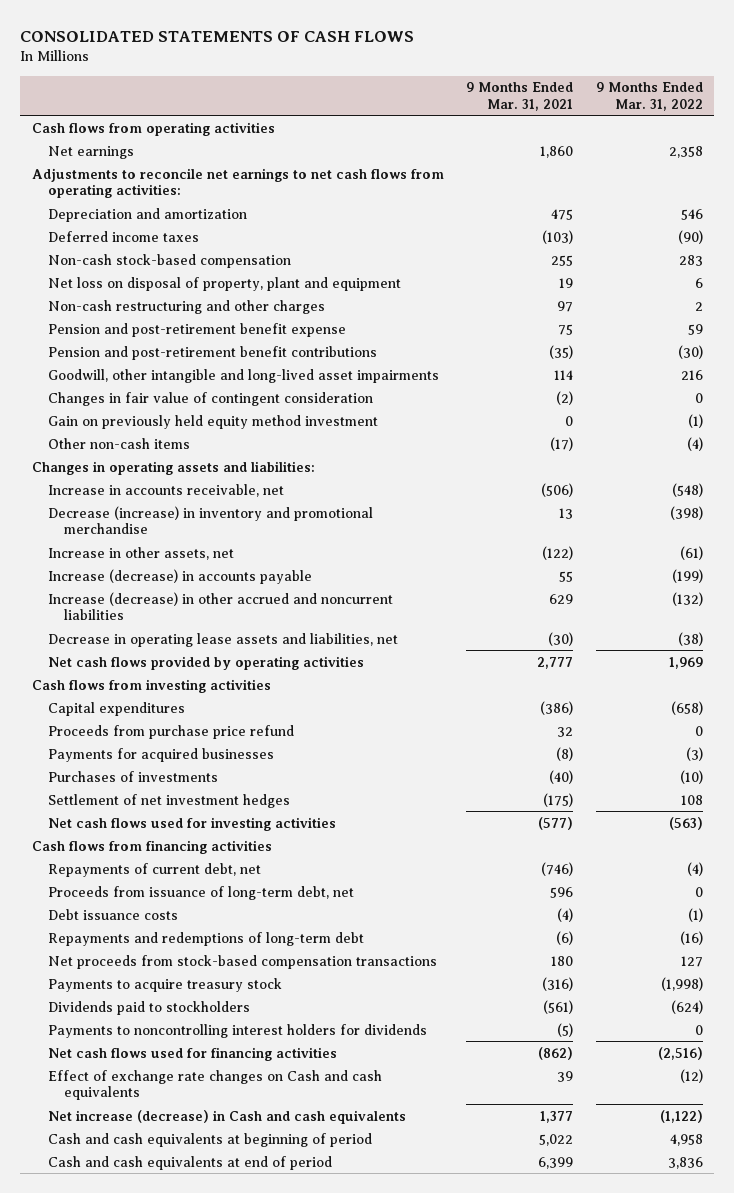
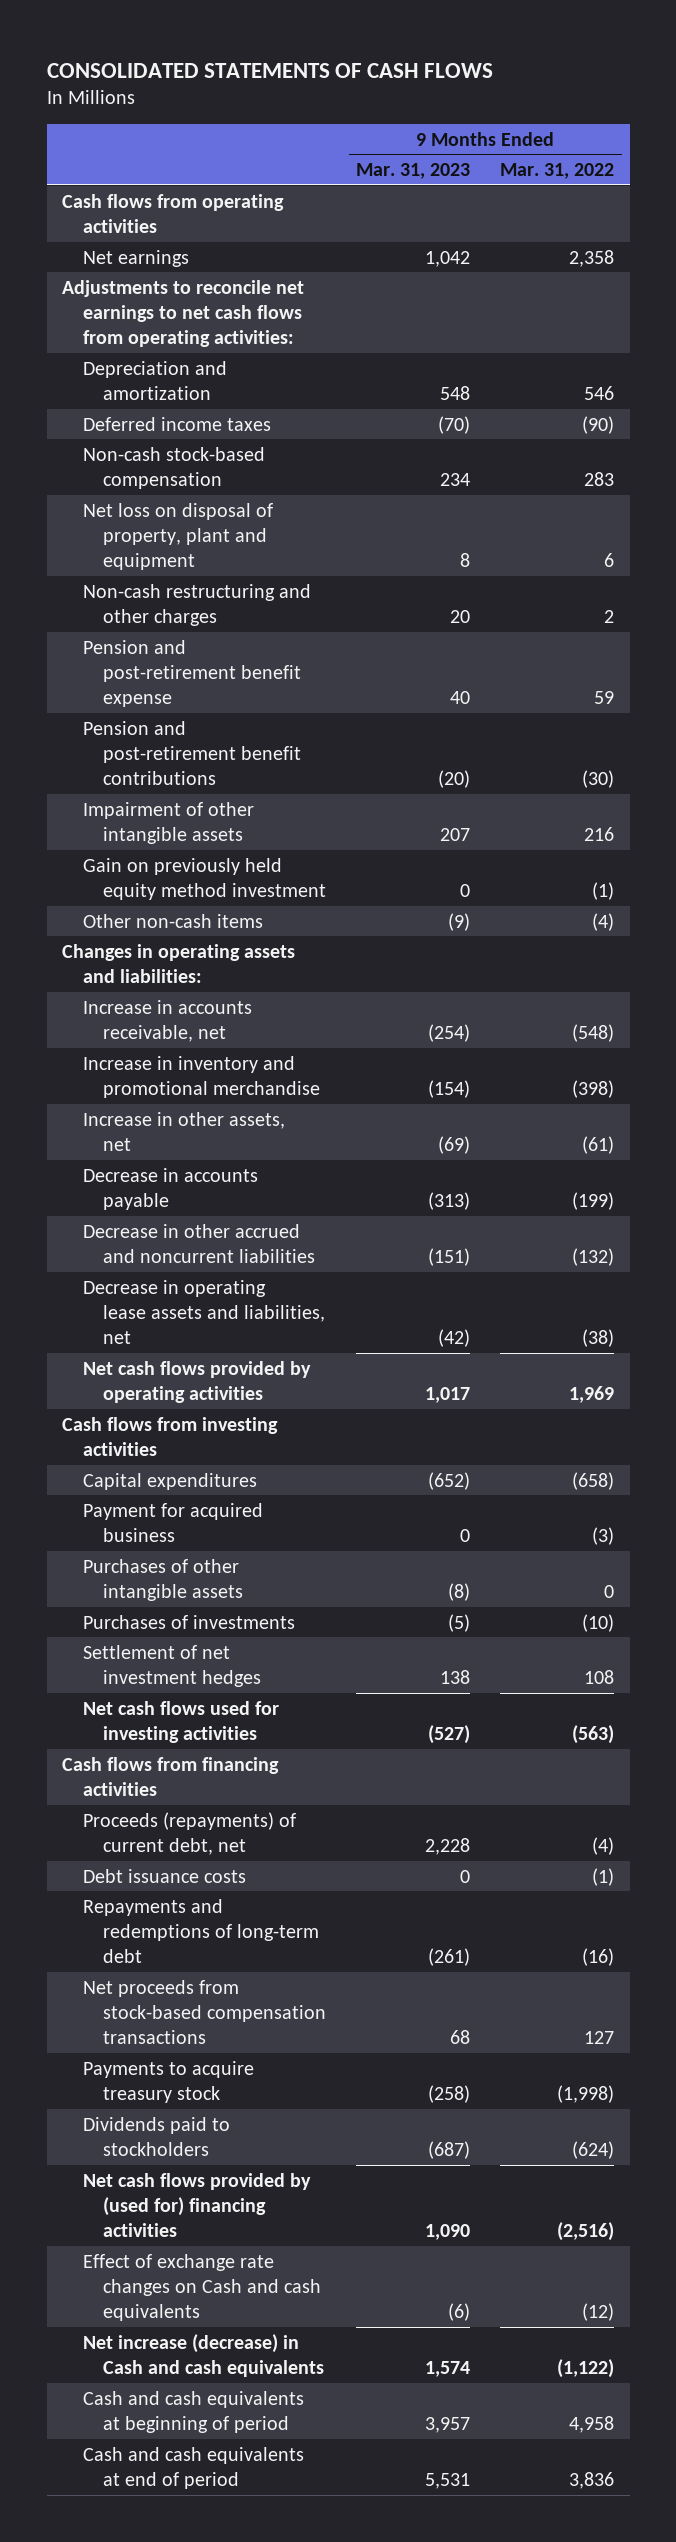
[466,82,574,111] 9 Months Ended Mar. 31, 2021 -> none
none -> [356,163,471,180] Mar. 31, 2023
[47,391,373,406] Changes in fair value of contingent consideration -> none
[47,368,439,383] Goodwill, other intangible and long-lived asset impairments -> [82,801,254,844] Impairment of other intangible assets
[47,505,373,534] Decrease (increase) in inventory and promotional merchandise -> [82,1055,321,1098] Increase in inventory and promotional merchandise
[47,568,312,584] Increase (decrease) in accounts payable -> [82,1167,258,1210] Decrease in accounts payable
[47,591,393,620] Increase (decrease) in other accrued and noncurrent liabilities -> [82,1223,316,1263] Decrease in other accrued and noncurrent liabilities
[47,724,294,739] Proceeds from purchase price refund -> none
[47,747,274,762] Payments for acquired businesses -> [82,1502,263,1542] Payment for acquired business
none -> [82,1558,244,1601] Purchases of other intangible assets
[47,885,354,900] Proceeds from issuance of long-term debt, net -> none
[47,862,261,877] Repayments of current debt, net -> [82,1811,296,1855] Proceeds (repayments) of current debt, net
[47,1023,427,1038] Payments to noncontrolling interest holders for dividends -> none
[47,1046,337,1061] Net cash flows used for financing activities -> [82,2172,311,2238] Net cash flows provided by (used for) financing activities

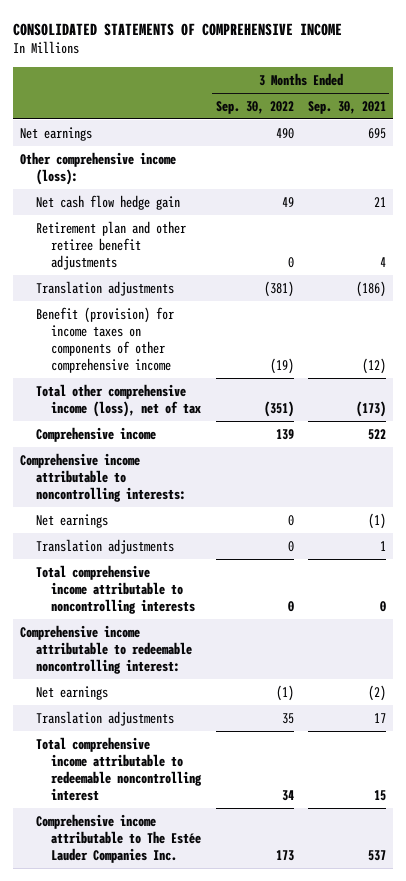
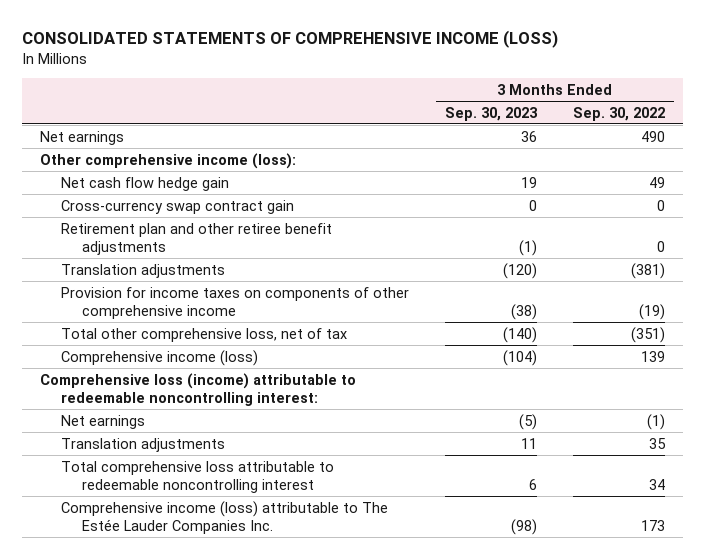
[13,22,343,36] CONSOLIDATED STATEMENTS OF COMPREHENSIVE INCOME -> [21,30,558,49] CONSOLIDATED STATEMENTS OF COMPREHENSIVE INCOME (LOSS)
[307,100,386,114] Sep. 30, 2021 -> none
none -> [444,106,538,121] Sep. 30, 2023
none -> [60,199,294,214] Cross-currency swap contract gain
[20,452,186,502] Comprehensive income attributable to noncontrolling interests: -> none
[35,513,108,528] Net earnings -> none
[35,538,174,554] Translation adjustments -> none
[35,564,196,614] Total comprehensive income attributable to noncontrolling interests -> none
[35,306,174,373] Benefit (provision) for income taxes on components of other comprehensive income -> [60,286,409,319] Provision for income taxes on components of other comprehensive income
[35,383,202,417] Total other comprehensive income (loss), net of tax -> [60,327,347,342] Total other comprehensive loss, net of tax
[35,426,156,442] Comprehensive income -> [60,349,258,366] Comprehensive income (loss)
[20,624,192,674] Comprehensive income attributable to redeemable noncontrolling interest: -> [39,372,356,406] Comprehensive loss (income) attributable to redeemable noncontrolling interest:
[35,736,203,801] Total comprehensive income attributable to redeemable noncontrolling interest -> [60,460,334,493] Total comprehensive loss attributable to redeemable noncontrolling interest
[35,813,202,863] Comprehensive income attributable to The Estée Lauder Companies Inc. -> [60,500,388,534] Comprehensive income (loss) attributable to The Estée Lauder Companies Inc.

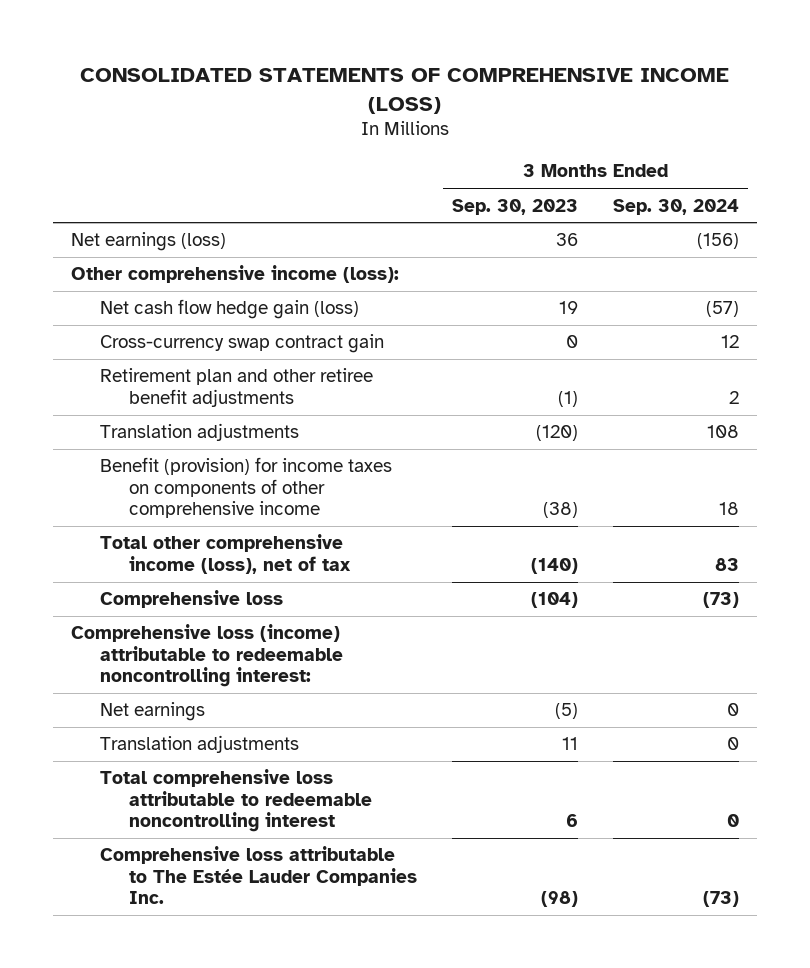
[573,106,666,121] Sep. 30, 2022 -> none
none -> [613,198,740,215] Sep. 30, 2024
[39,130,124,145] Net earnings -> [70,232,226,252] Net earnings (loss)
[60,176,229,191] Net cash flow hedge gain -> [99,299,359,320] Net cash flow hedge gain (loss)
[60,286,409,319] Provision for income taxes on components of other comprehensive income -> [99,457,392,519] Benefit (provision) for income taxes on components of other comprehensive income
[60,327,347,342] Total other comprehensive loss, net of tax -> [99,534,352,574] Total other comprehensive income (loss), net of tax
[60,349,258,366] Comprehensive income (loss) -> [99,590,283,609] Comprehensive loss
[60,500,388,534] Comprehensive income (loss) attributable to The Estée Lauder Companies Inc. -> [99,846,418,905] Comprehensive loss attributable to The Estée Lauder Companies Inc.

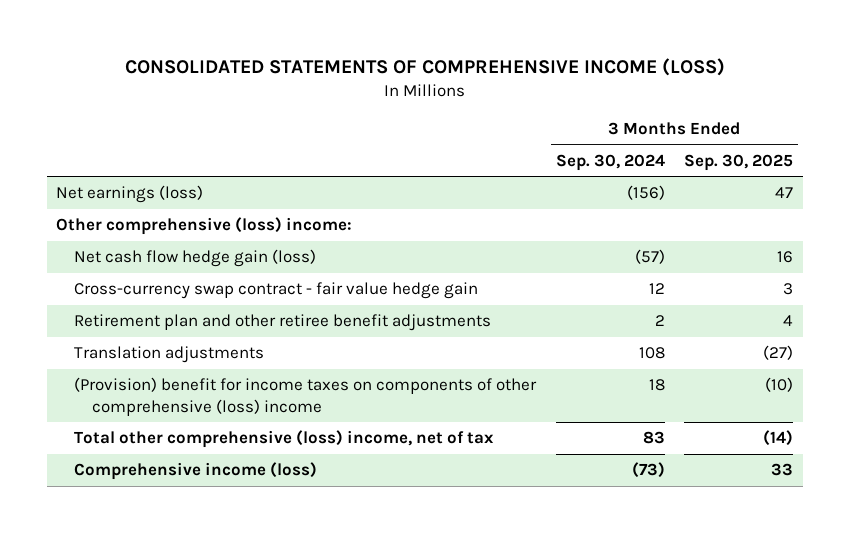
[452,198,579,215] Sep. 30, 2023 -> none
none -> [683,153,793,171] Sep. 30, 2025
[70,265,399,284] Other comprehensive income (loss): -> [56,217,353,236] Other comprehensive (loss) income:
[99,334,384,354] Cross-currency swap contract gain -> [74,282,479,300] Cross-currency swap contract - fair value hedge gain
[99,590,283,609] Comprehensive loss -> none
[70,624,343,688] Comprehensive loss (income) attributable to redeemable noncontrolling interest: -> none
[99,702,205,722] Net earnings -> none
[99,735,299,754] Translation adjustments -> none
[99,769,373,833] Total comprehensive loss attributable to redeemable noncontrolling interest -> none
[99,457,392,519] Benefit (provision) for income taxes on components of other comprehensive income -> [74,377,538,416] (Provision) benefit for income taxes on components of other comprehensive (loss) income
[99,534,352,574] Total other comprehensive income (loss), net of tax -> [74,430,495,449] Total other comprehensive (loss) income, net of tax
[99,846,418,905] Comprehensive loss attributable to The Estée Lauder Companies Inc. -> [74,462,318,481] Comprehensive income (loss)

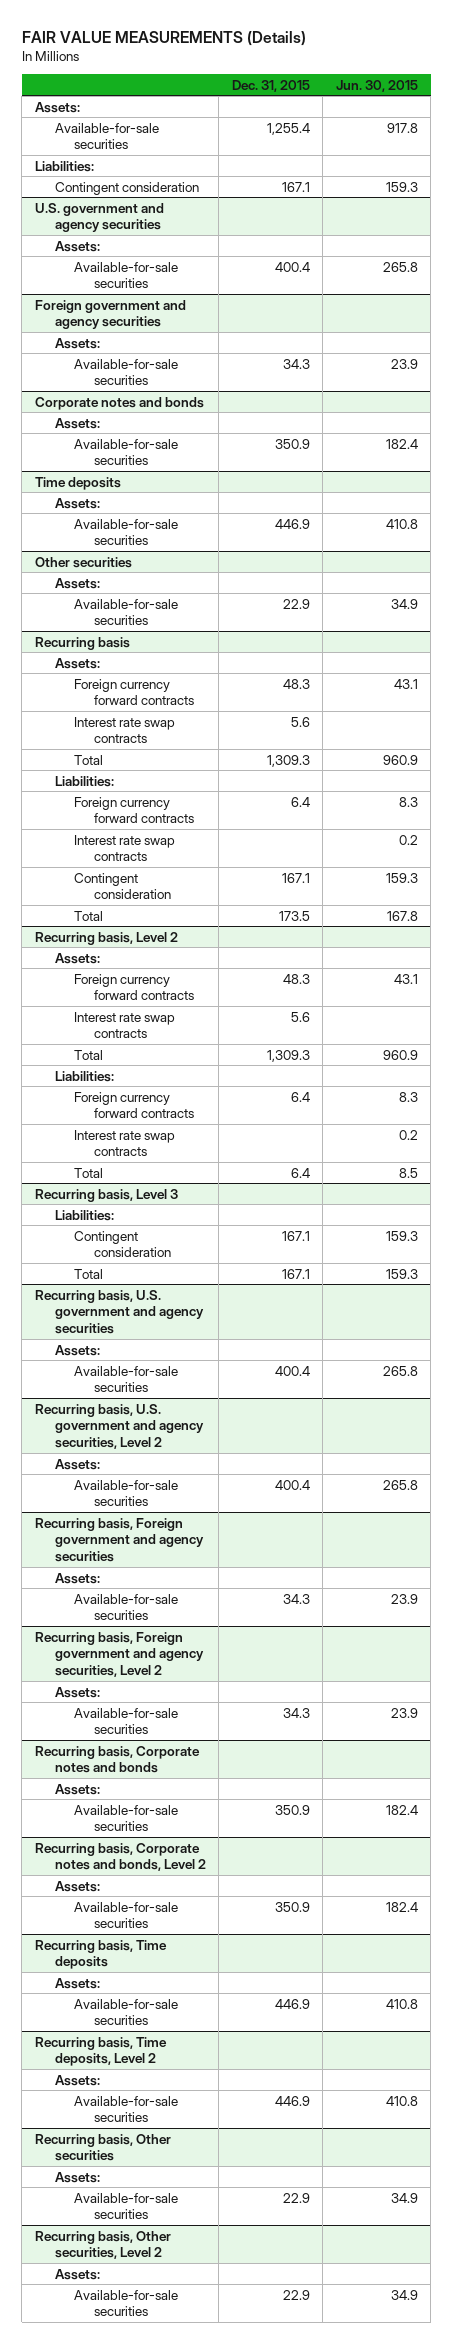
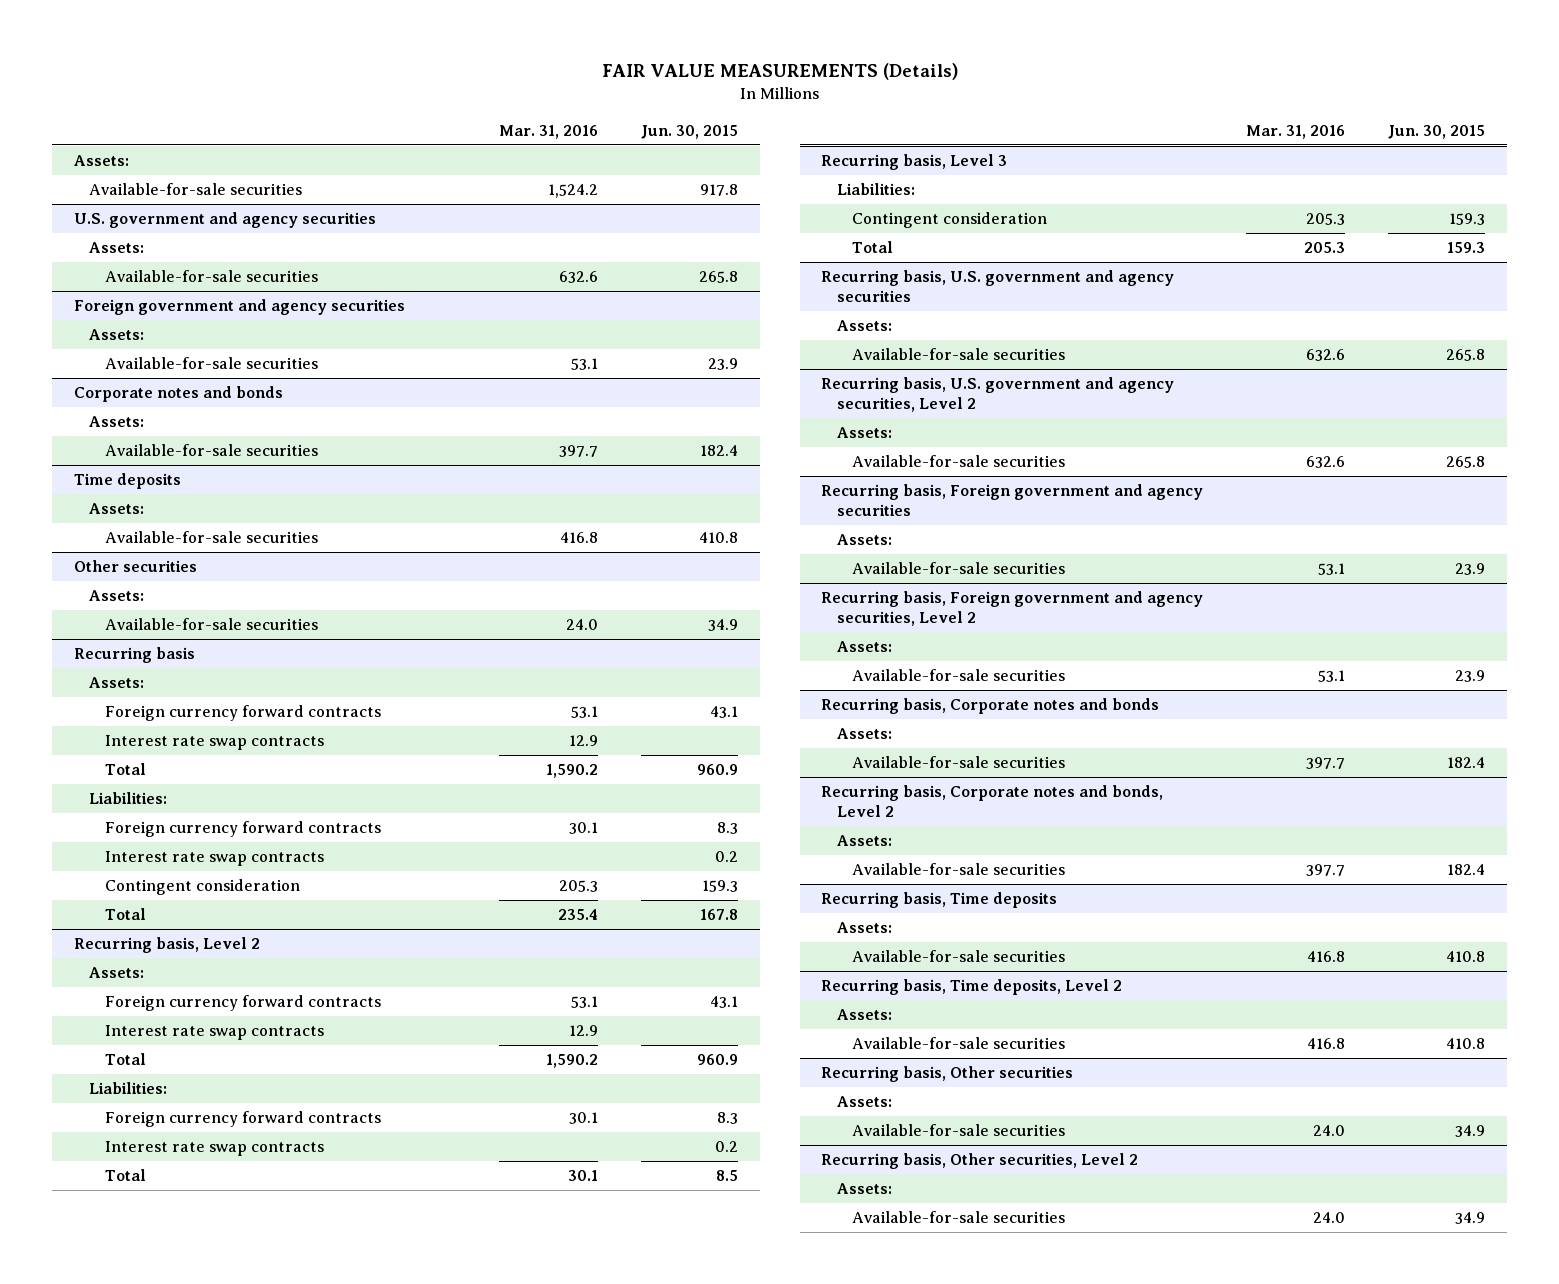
[231,79,310,92] Dec. 31, 2015 -> none
none -> [498,124,598,139] Mar. 31, 2016
[34,160,94,172] Liabilities: -> none
[54,181,199,195] Contingent consideration -> none

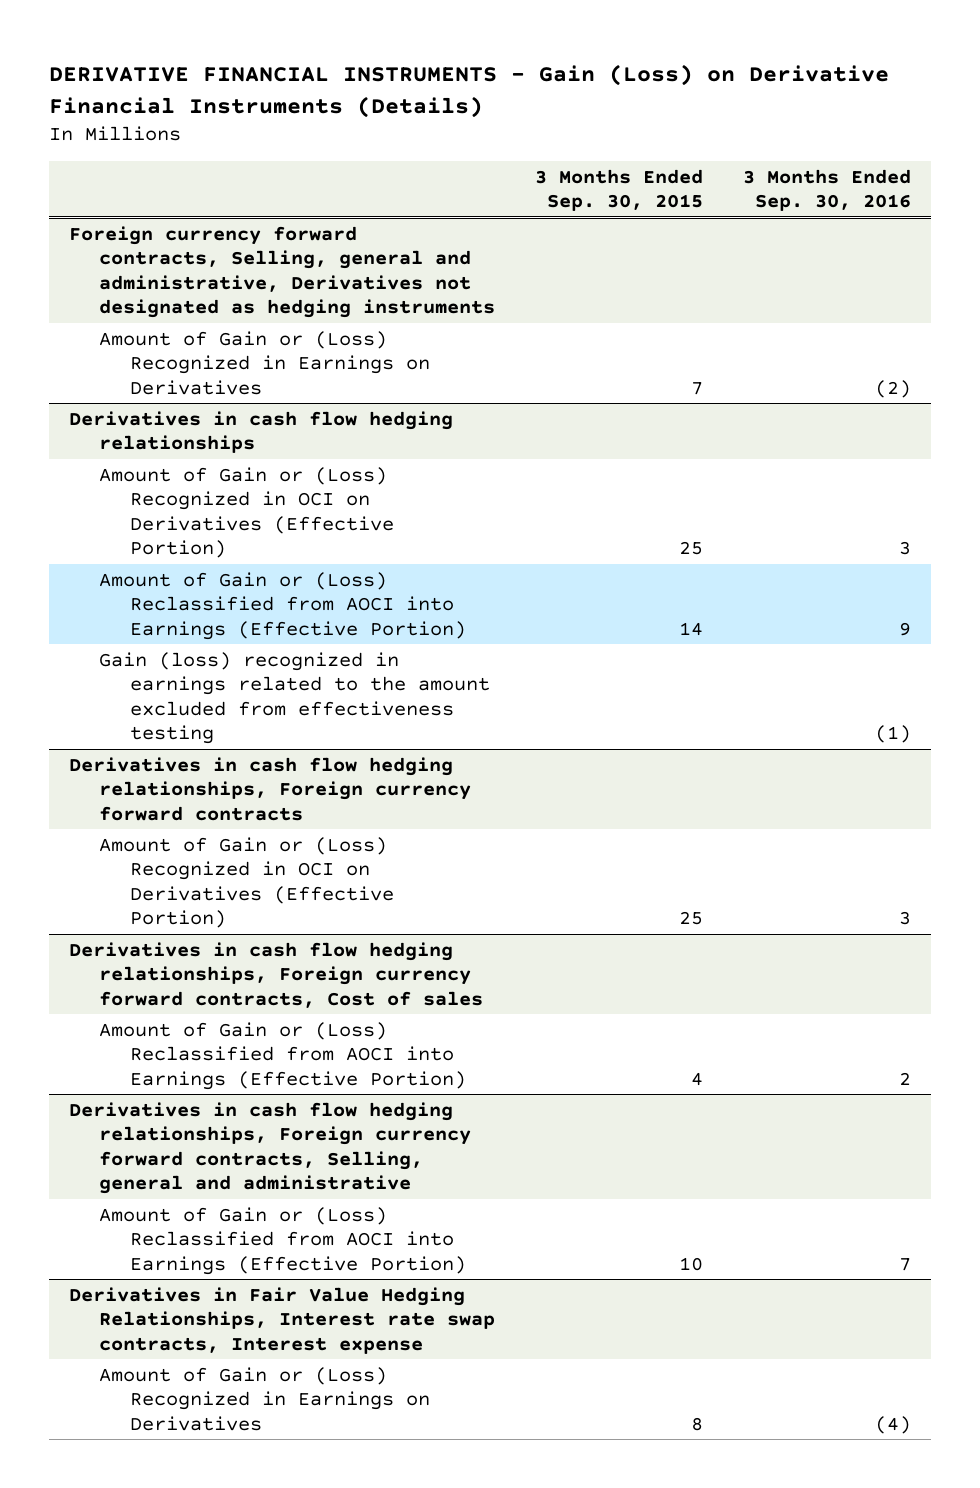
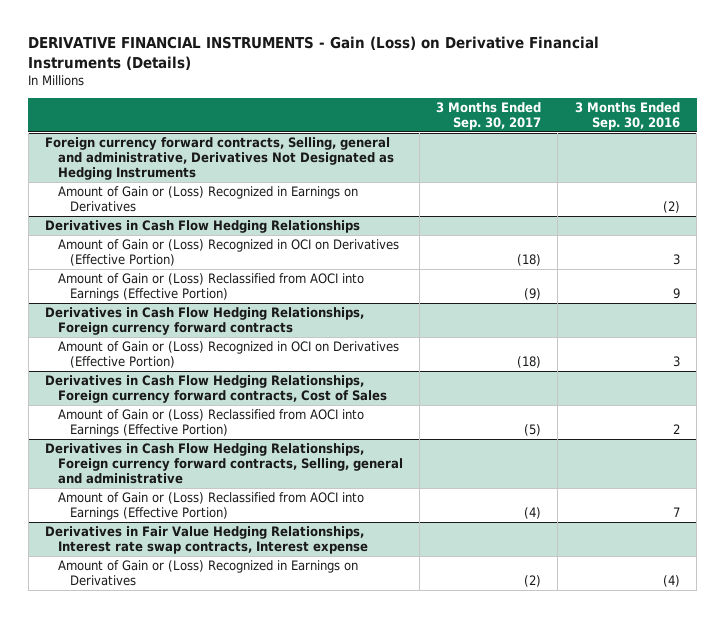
[535,168,704,212] 3 Months Ended Sep. 30, 2015 -> none
none -> [436,102,542,130] 3 Months Ended Sep. 30, 2017
[68,225,496,319] Foreign currency forward contracts, Selling, general and administrative, Derivatives not designated as hedging instruments -> [44,137,394,180] Foreign currency forward contracts, Selling, general and administrative, Derivatives Not Designated as Hedging Instruments
[68,410,453,454] Derivatives in cash flow hedging relationships -> [44,220,360,234] Derivatives in Cash Flow Hedging Relationships
[99,651,490,745] Gain (loss) recognized in earnings related to the amount excluded from effectiveness testing -> none
[68,756,472,821] Derivatives in cash flow hedging relationships, Foreign currency forward contracts -> [44,307,364,335] Derivatives in Cash Flow Hedging Relationships, Foreign currency forward contracts
[68,941,484,1008] Derivatives in cash flow hedging relationships, Foreign currency forward contracts, Cost of sales -> [44,375,387,403] Derivatives in Cash Flow Hedging Relationships, Foreign currency forward contracts, Cost of Sales
[68,1101,472,1195] Derivatives in cash flow hedging relationships, Foreign currency forward contracts, Selling, general and administrative -> [44,443,403,484] Derivatives in Cash Flow Hedging Relationships, Foreign currency forward contracts, Selling, general and administrative

